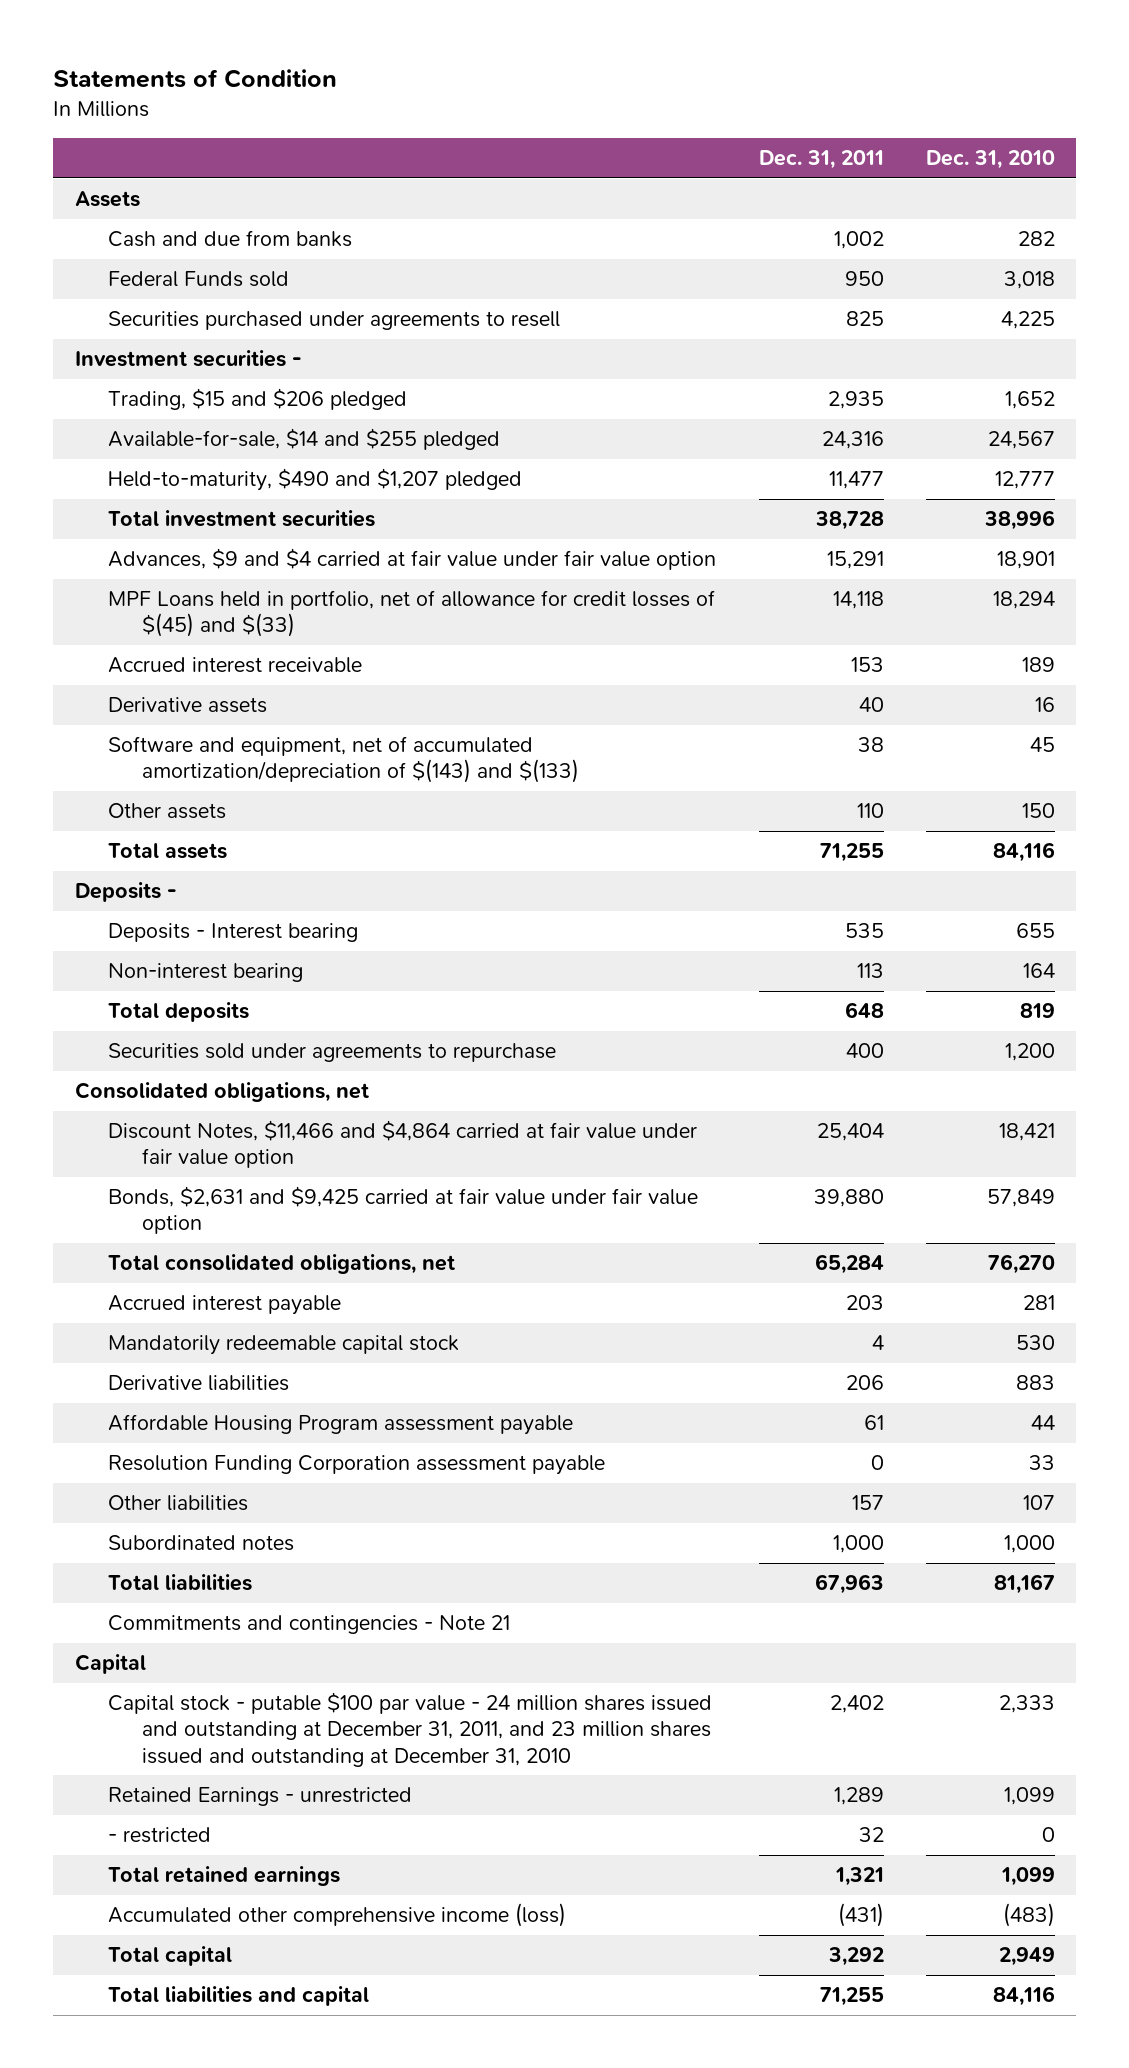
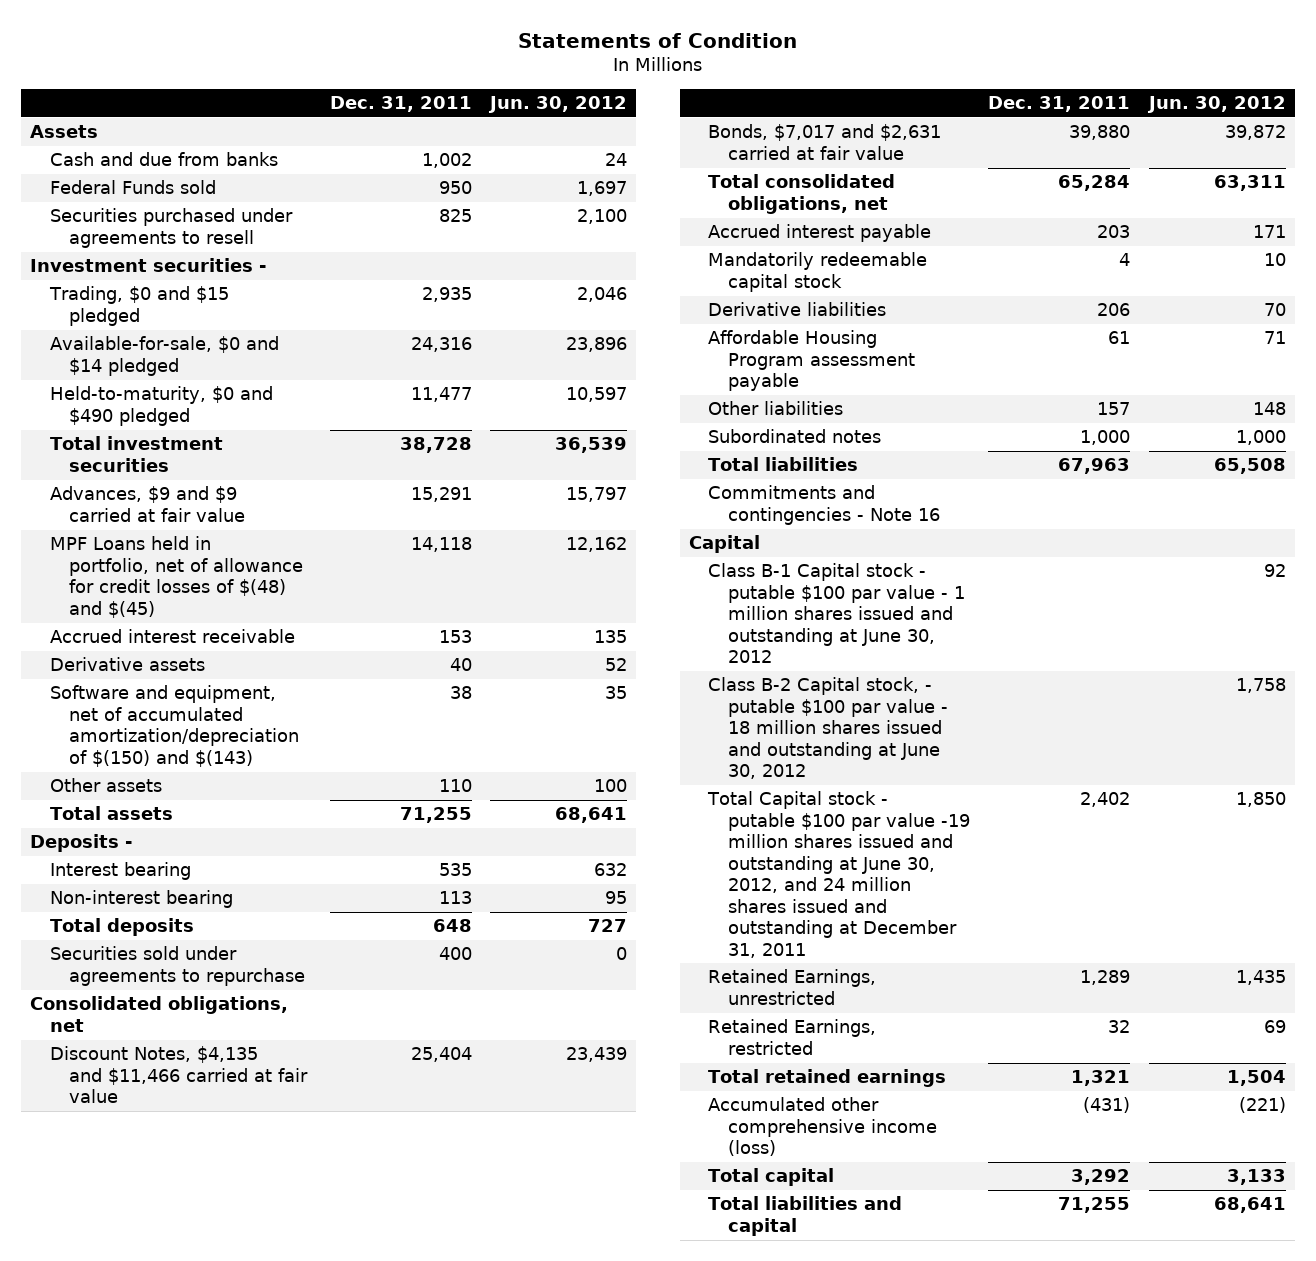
[925,150,1055,170] Dec. 31, 2010 -> none
none -> [488,95,628,113] Jun. 30, 2012
[108,388,408,411] Trading, $15 and $206 pledged -> [48,286,229,326] Trading, $0 and $15 pledged
[108,428,501,451] Available-for-sale, $14 and $255 pledged -> [49,336,279,376] Available-for-sale, $0 and $14 pledged
[108,468,523,492] Held-to-maturity, $490 and $1,207 pledged -> [49,386,273,426] Held-to-maturity, $0 and $490 pledged
[108,548,717,571] Advances, $9 and $4 carried at fair value under fair value option -> [49,486,246,522] Advances, $9 and $9 carried at fair value
[108,590,716,638] MPF Loans held in portfolio, net of allowance for credit losses of $(45) and $(33) -> [49,536,304,618] MPF Loans held in portfolio, net of allowance for credit losses of $(48) and $(45)
[108,736,579,784] Software and equipment, net of accumulated amortization/depreciation of $(143) and $(133) -> [49,685,300,767] Software and equipment, net of accumulated amortization/depreciation of $(150) and $(143)
[108,923,359,943] Deposits - Interest bearing -> [49,862,191,881] Interest bearing
[108,1120,698,1169] Discount Notes, $11,466 and $4,864 carried at fair value under fair value option -> [49,1046,309,1104] Discount Notes, $4,135 and $11,466 carried at fair value
[108,1186,699,1235] Bonds, $2,631 and $9,425 carried at fair value under fair value option -> [708,124,942,160] Bonds, $7,017 and $2,631 carried at fair value
[108,1455,606,1476] Resolution Funding Corporation assessment payable -> none
[108,1615,511,1635] Commitments and contingencies - Note 21 -> [708,485,940,525] Commitments and contingencies - Note 16
none -> [708,563,965,664] Class B-1 Capital stock - putable $100 par value - 1 million shares issued and outstanding at June 30, 2012
none -> [708,677,948,780] Class B-2 Capital stock, - putable $100 par value - 18 million shares issued and outstanding at June 30, 2012
[108,1692,713,1767] Capital stock - putable $100 par value - 24 million shares issued and outstanding at December 31, 2011, and 23 million shares issued and outstanding at December 31, 2010 -> [707,791,970,958] Total Capital stock - putable $100 par value -19 million shares issued and outstanding at June 30, 2012, and 24 million shares issued and outstanding at December 31, 2011
[108,1787,413,1807] Retained Earnings - unrestricted -> [708,969,877,1005] Retained Earnings, unrestricted
[108,1827,212,1844] - restricted -> [708,1019,877,1055] Retained Earnings, restricted

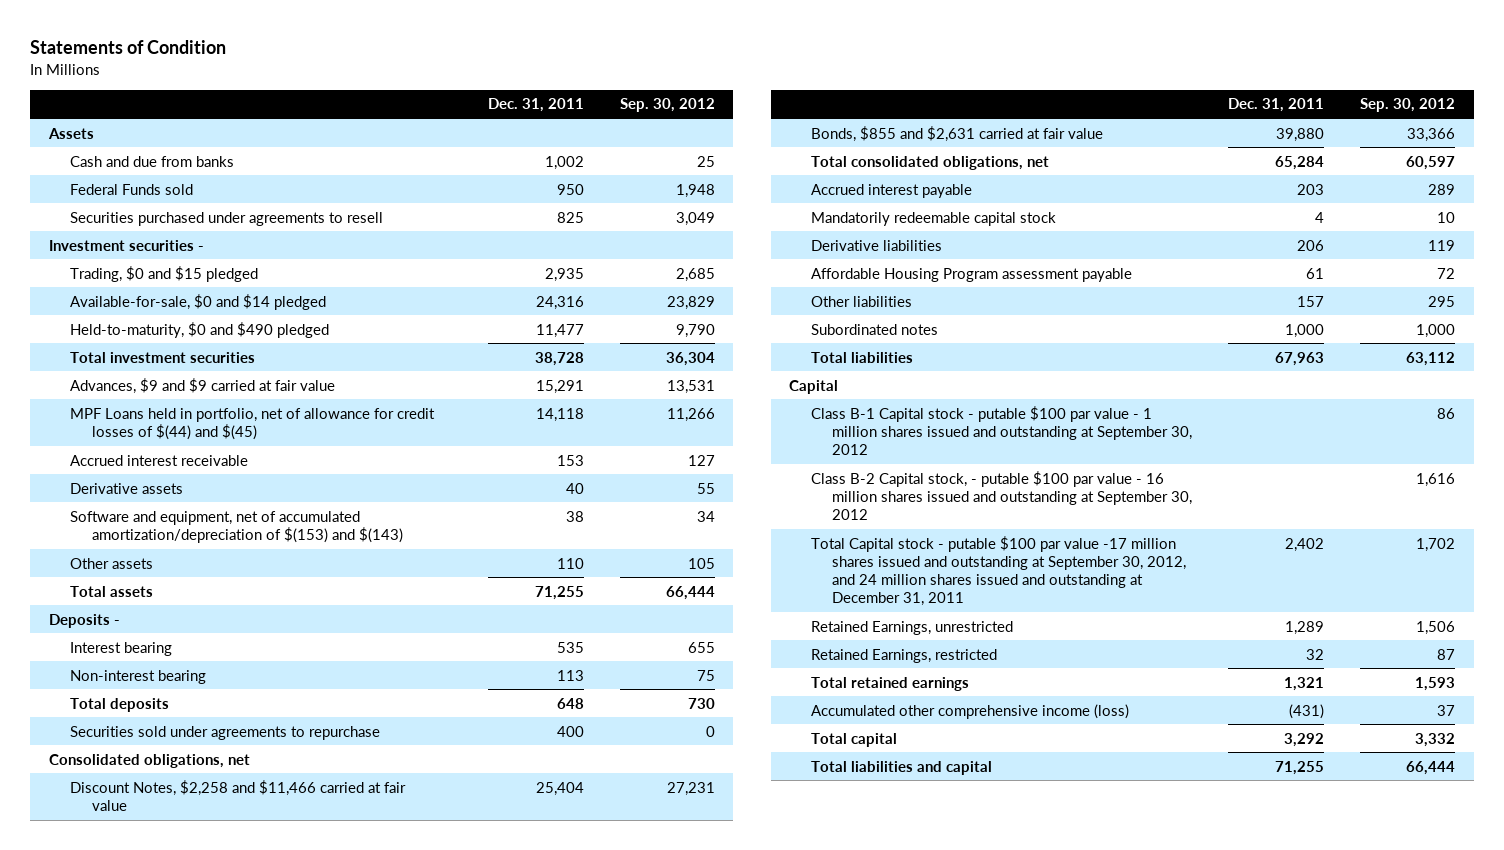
[488,95,628,113] Jun. 30, 2012 -> none
none -> [619,98,715,113] Sep. 30, 2012
[49,536,304,618] MPF Loans held in portfolio, net of allowance for credit losses of $(48) and $(45) -> [70,407,436,440] MPF Loans held in portfolio, net of allowance for credit losses of $(44) and $(45)
[49,685,300,767] Software and equipment, net of accumulated amortization/depreciation of $(150) and $(143) -> [70,510,403,543] Software and equipment, net of accumulated amortization/depreciation of $(153) and $(143)
[49,1046,309,1104] Discount Notes, $4,135 and $11,466 carried at fair value -> [70,779,407,811] Discount Notes, $2,258 and $11,466 carried at fair value
[708,124,942,160] Bonds, $7,017 and $2,631 carried at fair value -> [810,125,1103,142] Bonds, $855 and $2,631 carried at fair value
[708,485,940,525] Commitments and contingencies - Note 16 -> none
[708,563,965,664] Class B-1 Capital stock - putable $100 par value - 1 million shares issued and outstanding at June 30, 2012 -> [810,405,1193,456] Class B-1 Capital stock - putable $100 par value - 1 million shares issued and outstanding at September 30, 2012
[708,677,948,780] Class B-2 Capital stock, - putable $100 par value - 18 million shares issued and outstanding at June 30, 2012 -> [810,470,1193,521] Class B-2 Capital stock, - putable $100 par value - 16 million shares issued and outstanding at September 30, 2012
[707,791,970,958] Total Capital stock - putable $100 par value -19 million shares issued and outstanding at June 30, 2012, and 24 million shares issued and outstanding at December 31, 2011 -> [810,535,1187,607] Total Capital stock - putable $100 par value -17 million shares issued and outstanding at September 30, 2012, and 24 million shares issued and outstanding at December 31, 2011

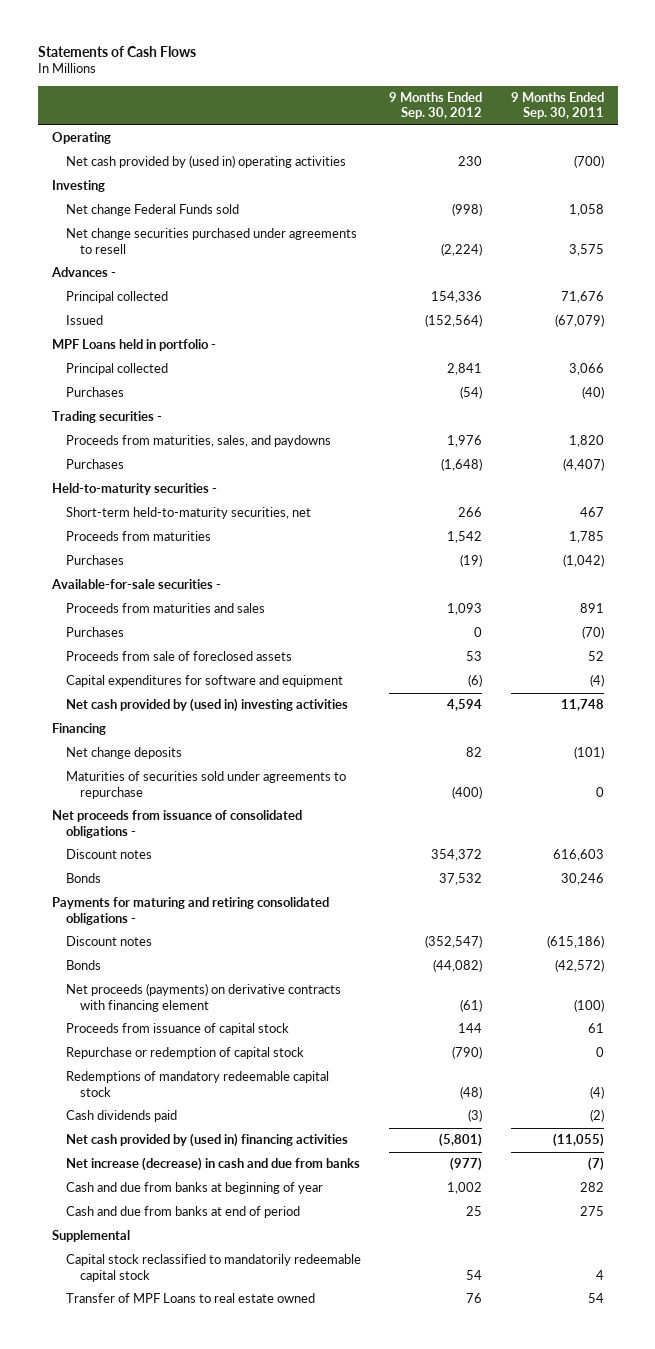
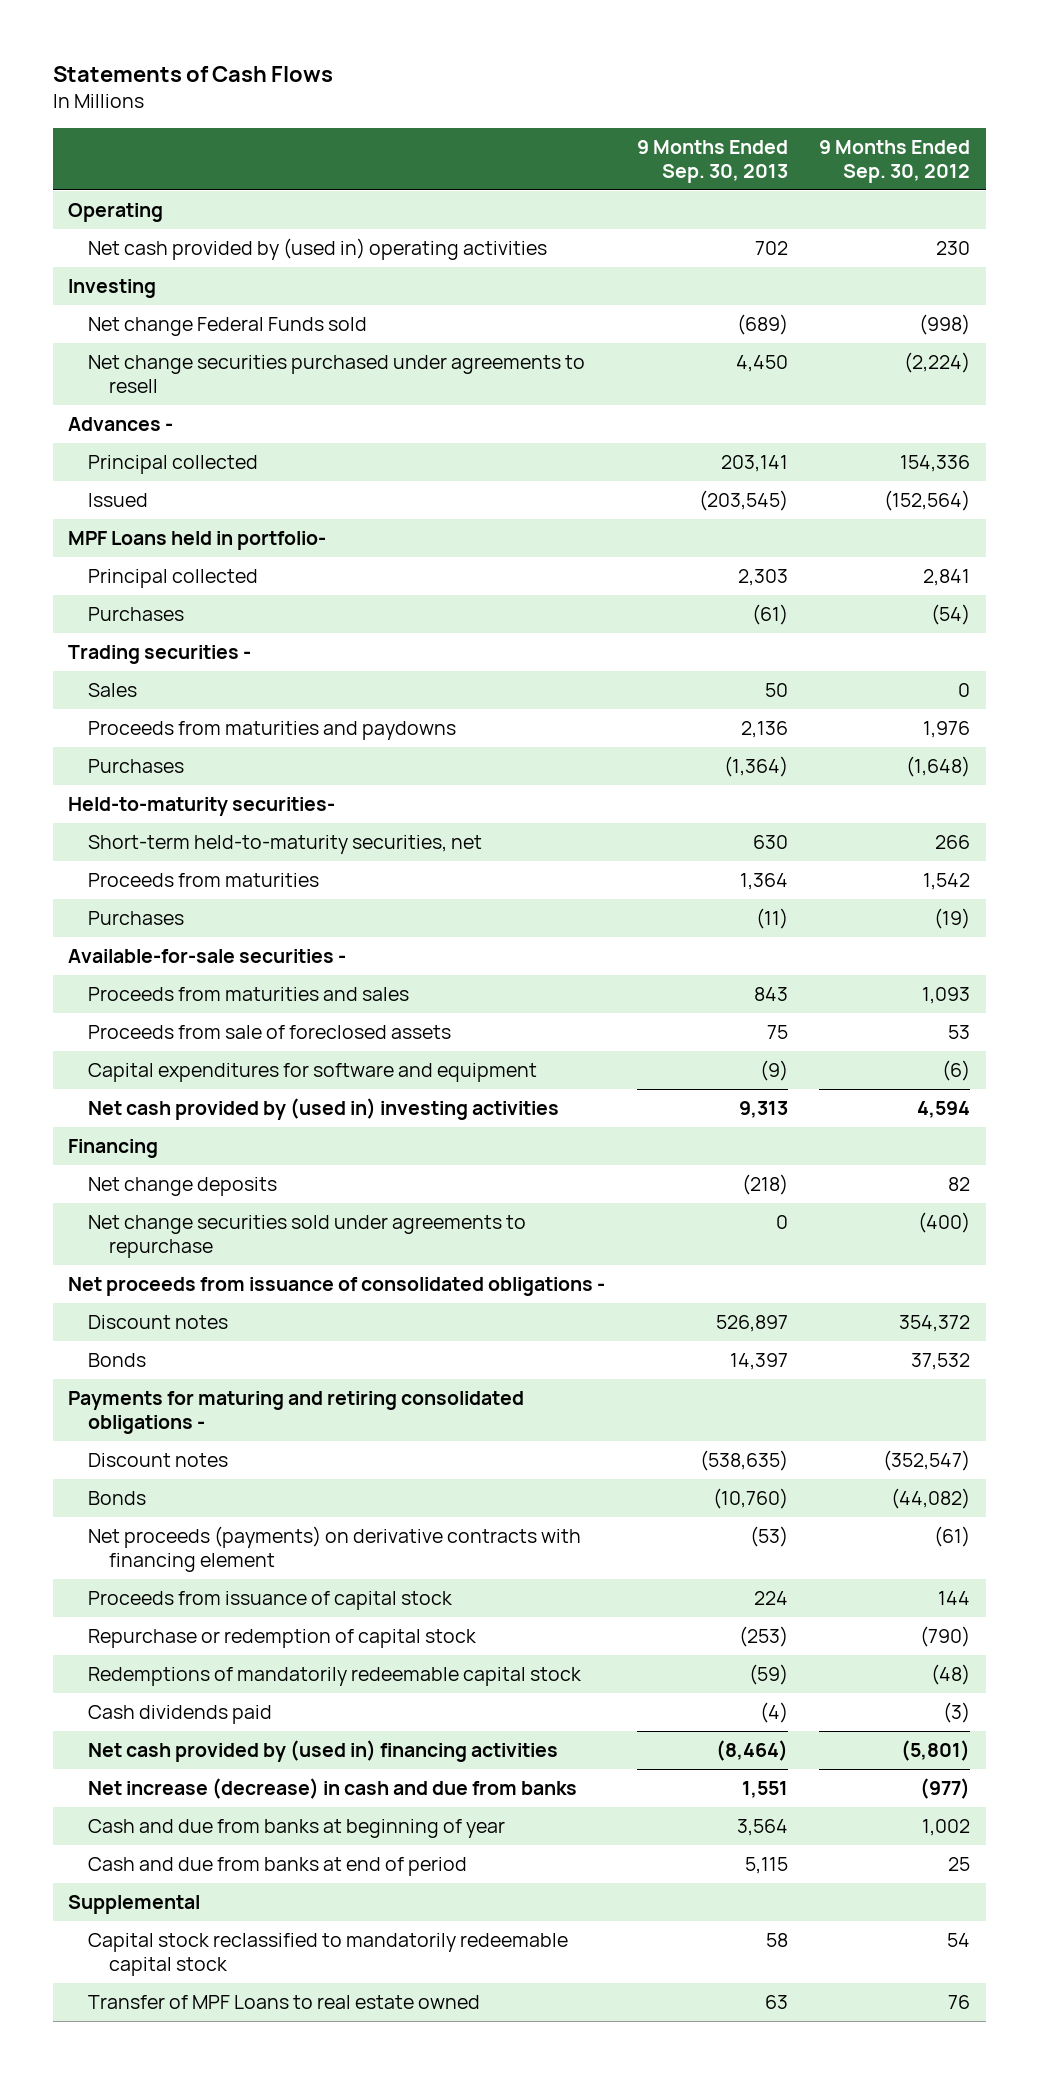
[510,91,604,120] 9 Months Ended Sep. 30, 2011 -> none
none -> [636,139,788,183] 9 Months Ended Sep. 30, 2013
[51,339,216,352] MPF Loans held in portfolio - -> [68,531,327,551] MPF Loans held in portfolio-
none -> [88,683,138,698] Sales
[65,435,331,448] Proceeds from maturities, sales, and paydowns -> [88,721,457,741] Proceeds from maturities and paydowns
[51,483,217,496] Held-to-maturity securities - -> [68,797,336,817] Held-to-maturity securities-
[65,627,124,638] Purchases -> none
[65,771,346,799] Maturities of securities sold under agreements to repurchase -> [88,1215,527,1258] Net change securities sold under agreements to repurchase
[65,1071,329,1097] Redemptions of mandatory redeemable capital stock -> [88,1667,583,1687] Redemptions of mandatorily redeemable capital stock

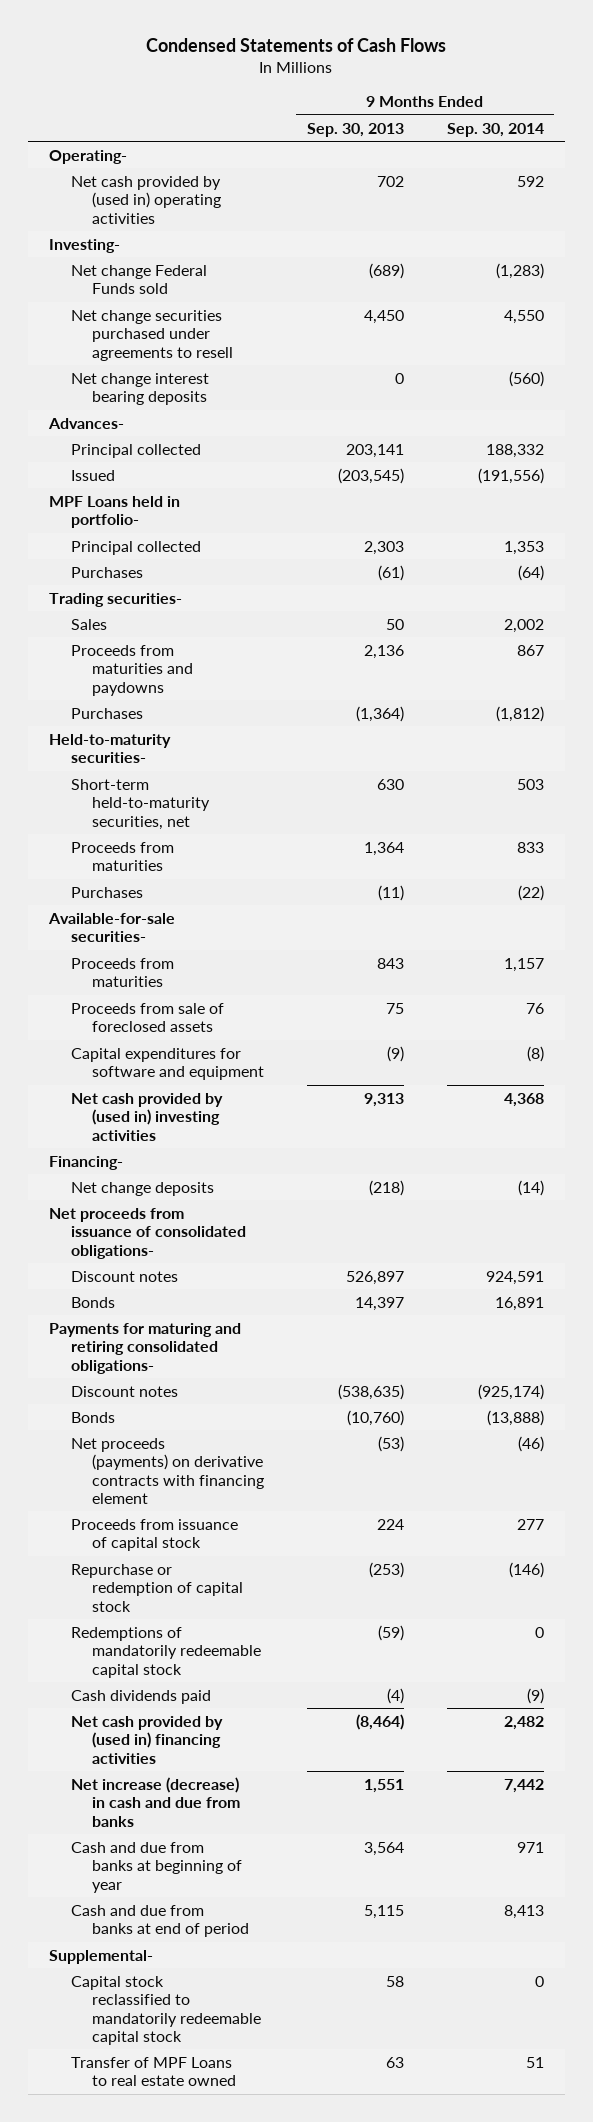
[52,66,333,83] Statements of Cash Flows -> [146,38,447,53] Condensed Statements of Cash Flows
[819,139,971,183] 9 Months Ended Sep. 30, 2012 -> none
none -> [446,122,544,137] Sep. 30, 2014
[68,203,164,223] Operating -> [49,149,128,164] Operating-
[68,279,157,299] Investing -> [49,238,121,253] Investing-
none -> [70,372,209,406] Net change interest bearing deposits
[68,417,174,432] Advances - -> [48,417,125,429] Advances-
[68,645,252,665] Trading securities - -> [49,592,183,607] Trading securities-
[68,949,347,964] Available-for-sale securities - -> [48,912,176,943] Available-for-sale securities-
[88,987,410,1002] Proceeds from maturities and sales -> [70,957,174,988] Proceeds from maturities
[68,1139,159,1159] Financing -> [49,1155,124,1170] Financing-
[88,1215,527,1258] Net change securities sold under agreements to repurchase -> none
[68,1277,606,1297] Net proceeds from issuance of consolidated obligations - -> [49,1207,246,1259] Net proceeds from issuance of consolidated obligations-
[68,1391,525,1434] Payments for maturing and retiring consolidated obligations - -> [49,1322,242,1374] Payments for maturing and retiring consolidated obligations-
[68,1895,201,1915] Supplemental -> [49,1949,154,1964] Supplemental-

